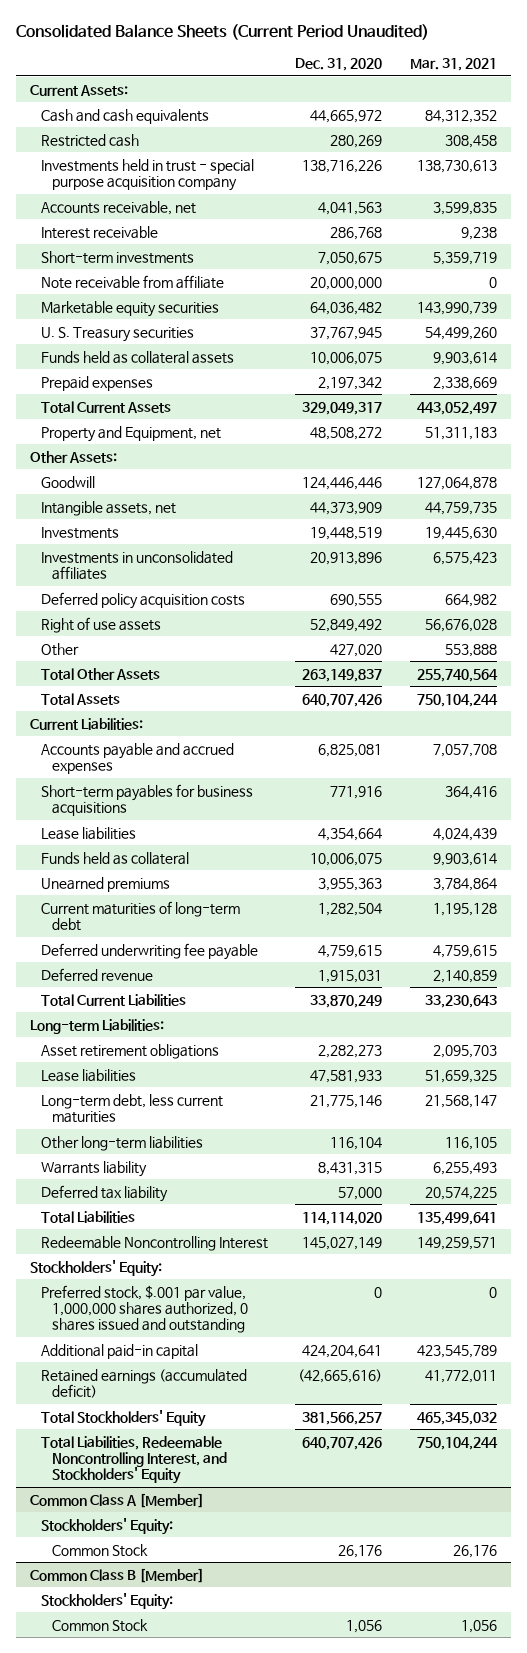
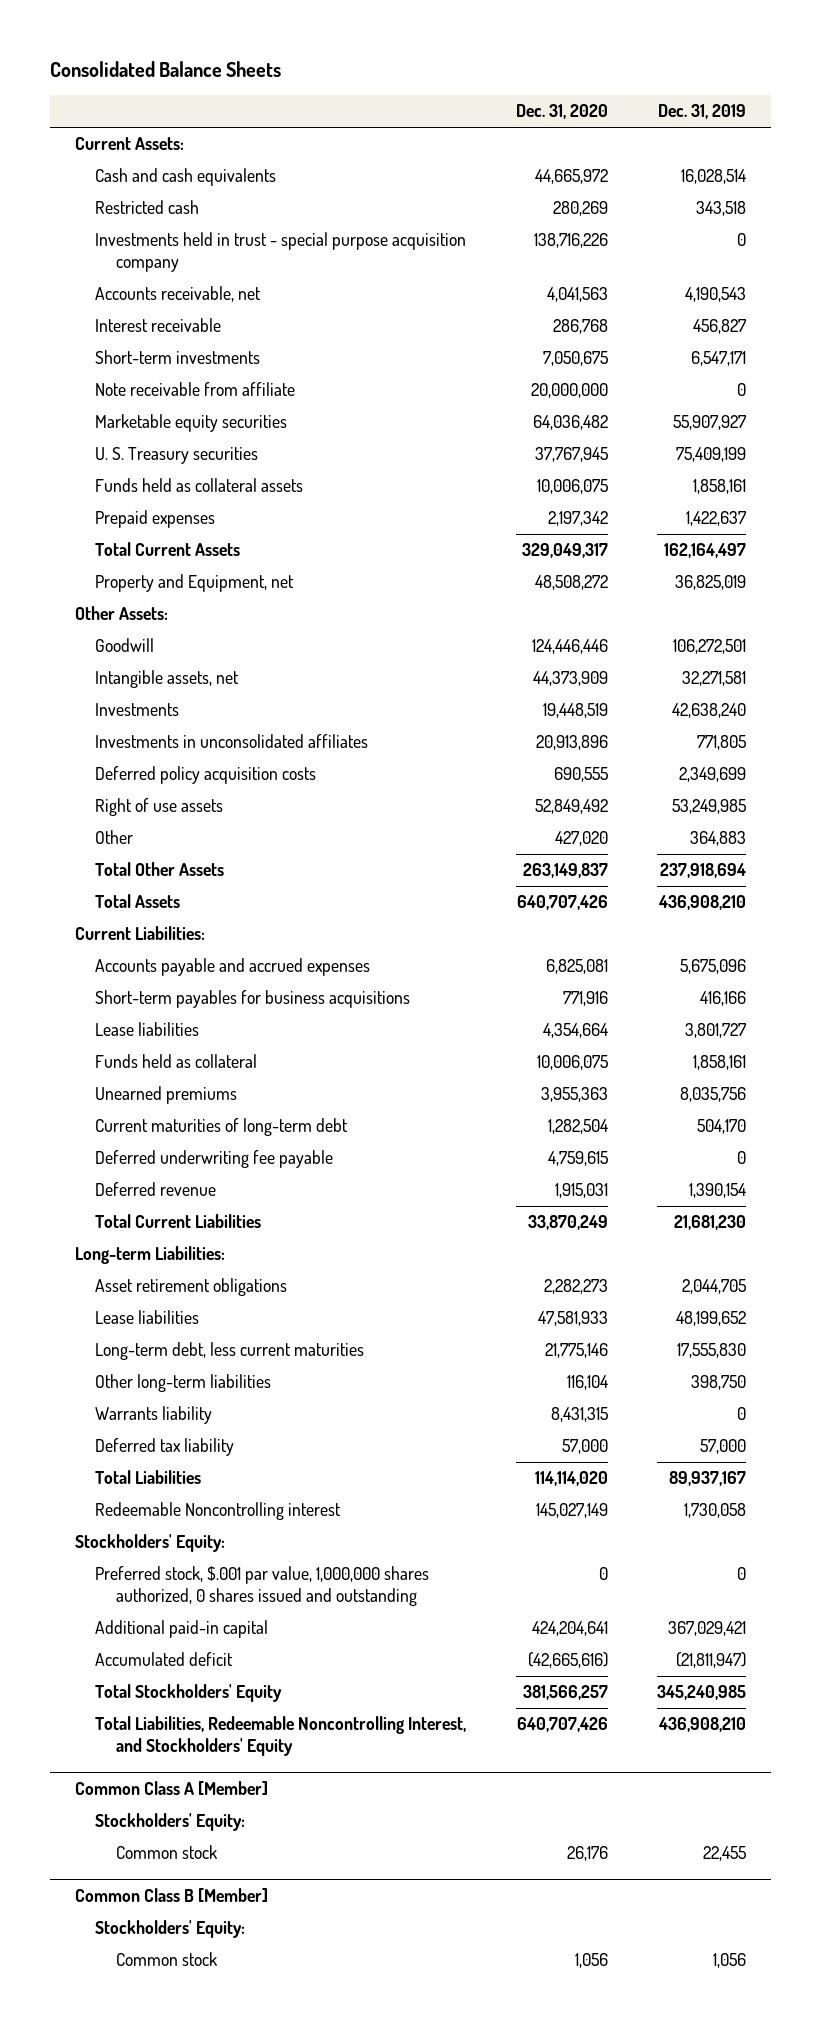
[15,23,429,40] Consolidated Balance Sheets (Current Period Unaudited) -> [50,61,282,78] Consolidated Balance Sheets
[409,58,497,72] Mar. 31, 2021 -> none
none -> [658,104,747,120] Dec. 31, 2019
[41,1235,269,1251] Redeemable Noncontrolling Interest -> [95,1502,342,1521] Redeemable Noncontrolling interest
[41,1368,248,1398] Retained earnings (accumulated deficit) -> [95,1652,234,1667] Accumulated deficit
[52,1543,149,1557] Common Stock -> [115,1845,217,1860] Common stock
[52,1618,149,1632] Common Stock -> [115,1952,217,1967] Common stock

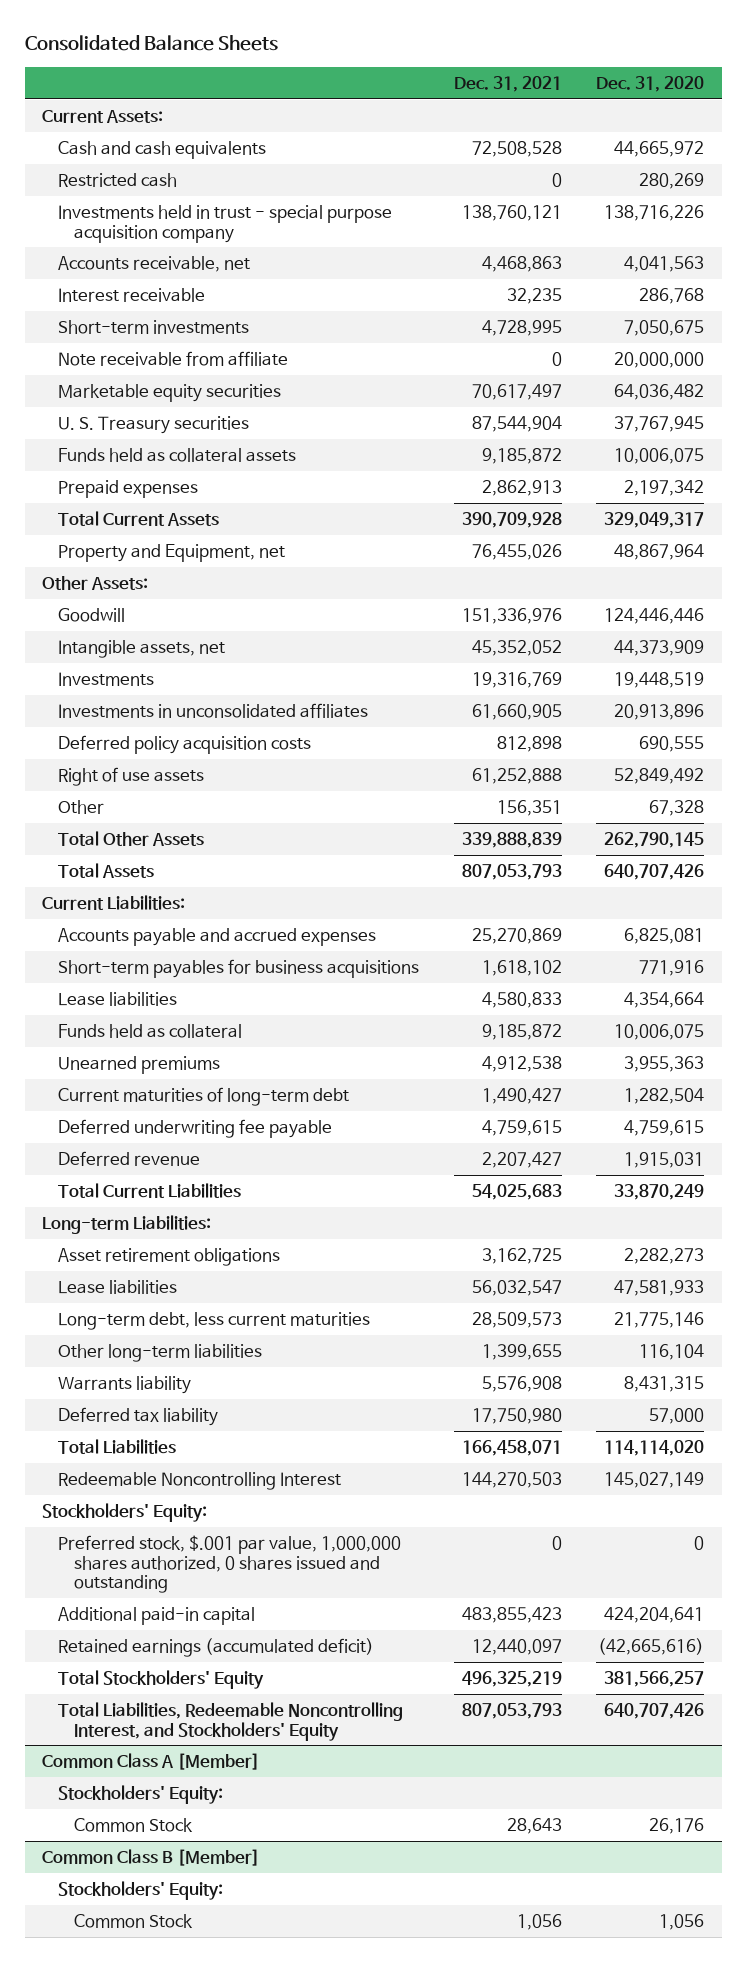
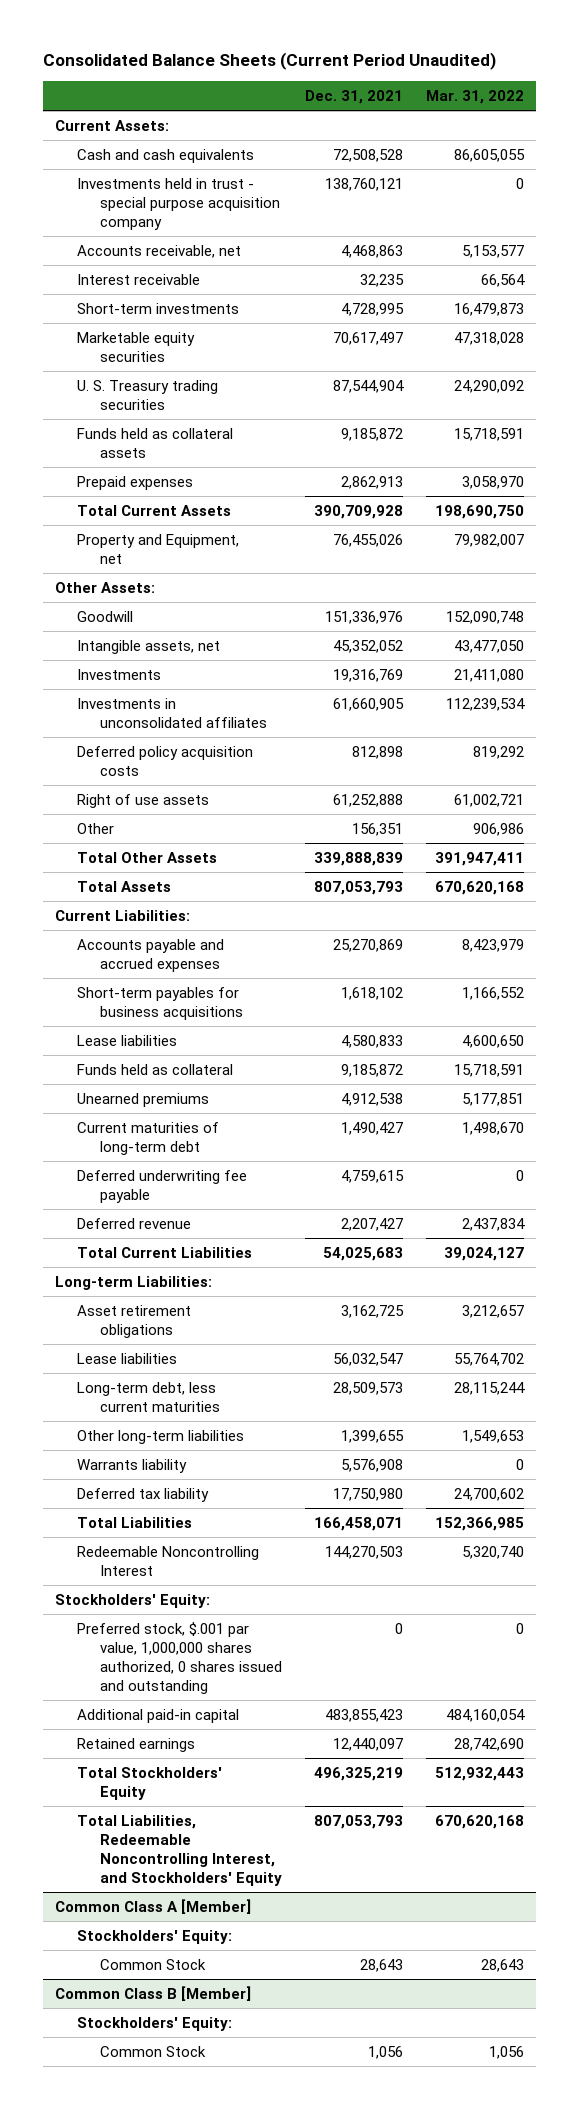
[24,35,278,52] Consolidated Balance Sheets -> [43,52,497,71] Consolidated Balance Sheets (Current Period Unaudited)
[596,75,705,92] Dec. 31, 2020 -> none
none -> [426,89,525,104] Mar. 31, 2022
[57,172,177,187] Restricted cash -> none
[57,350,288,366] Note receivable from affiliate -> none
[57,415,249,434] U. S. Treasury securities -> [77,379,219,410] U. S. Treasury trading securities
[57,1637,374,1657] Retained earnings (accumulated deficit) -> [77,1737,196,1752] Retained earnings

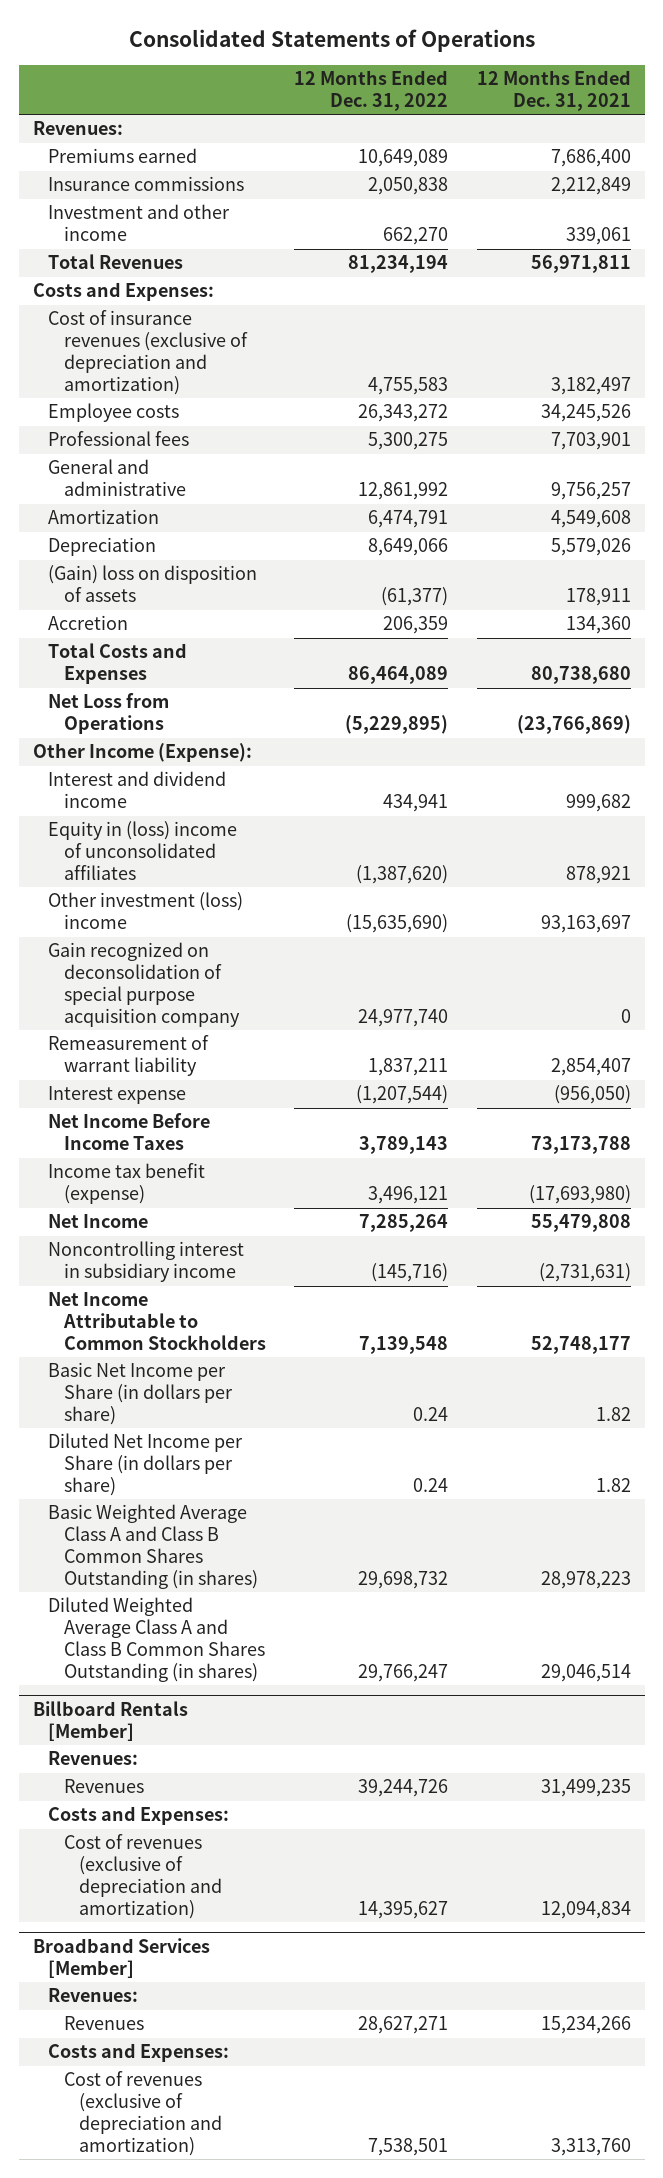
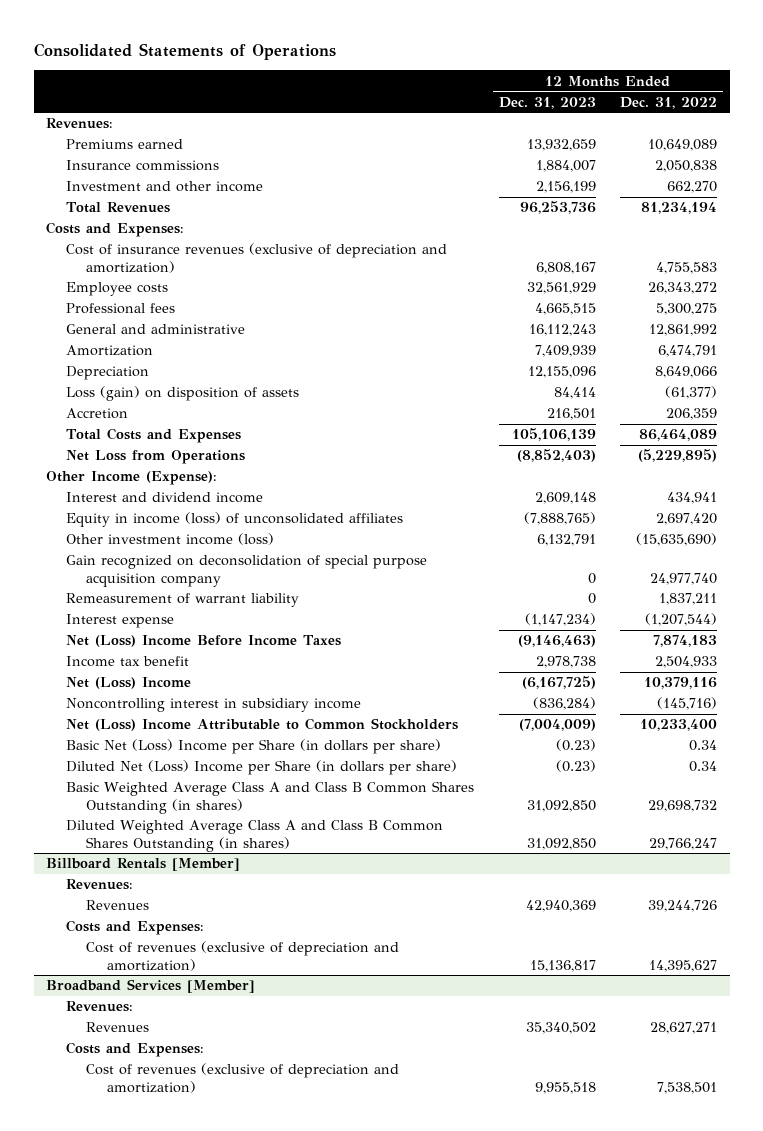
[476,70,631,111] 12 Months Ended Dec. 31, 2021 -> none
none -> [498,96,596,109] Dec. 31, 2023
[48,565,258,603] (Gain) loss on disposition of assets -> [66,386,300,402] Loss (gain) on disposition of assets
[48,821,238,881] Equity in (loss) income of unconsolidated affiliates -> [66,512,404,528] Equity in income (loss) of unconsolidated affiliates
[356,865,449,885] (1,387,620) -> [656,513,718,526] 2,697,420
[48,892,244,930] Other investment (loss) income -> [66,533,275,546] Other investment income (loss)
[48,1113,211,1151] Net Income Before Income Taxes -> [66,635,342,648] Net (Loss) Income Before Income Taxes
[359,1136,449,1155] 3,789,143 -> [653,635,718,648] 7,874,183
[48,1163,206,1205] Income tax benefit (expense) -> [66,656,190,668] Income tax benefit
[368,1186,449,1205] 3,496,121 -> [655,656,718,669] 2,504,933
[48,1214,149,1229] Net Income -> [66,677,192,690] Net (Loss) Income
[359,1214,449,1233] 7,285,264 -> [644,677,718,690] 10,379,116
[48,1292,266,1351] Net Income Attributable to Common Stockholders -> [66,718,459,732] Net (Loss) Income Attributable to Common Stockholders
[359,1336,449,1355] 7,139,548 -> [640,719,718,732] 10,233,400
[48,1362,233,1426] Basic Net Income per Share (in dollars per share) -> [66,739,442,755] Basic Net (Loss) Income per Share (in dollars per share)
[413,1407,449,1422] 0.24 -> [689,740,718,752] 0.34
[48,1433,244,1497] Diluted Net Income per Share (in dollars per share) -> [66,760,458,776] Diluted Net (Loss) Income per Share (in dollars per share)
[413,1478,449,1493] 0.24 -> [689,761,718,773] 0.34

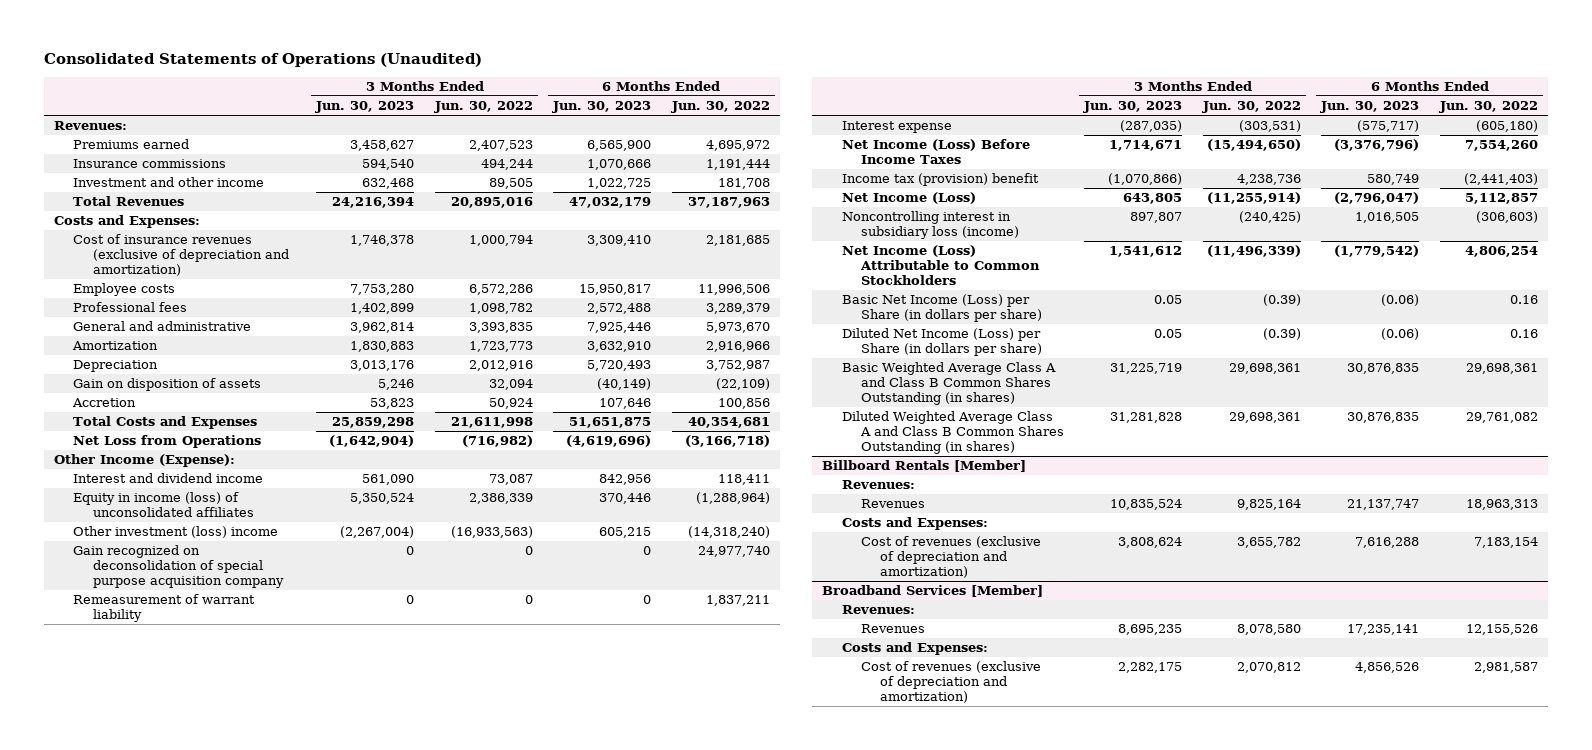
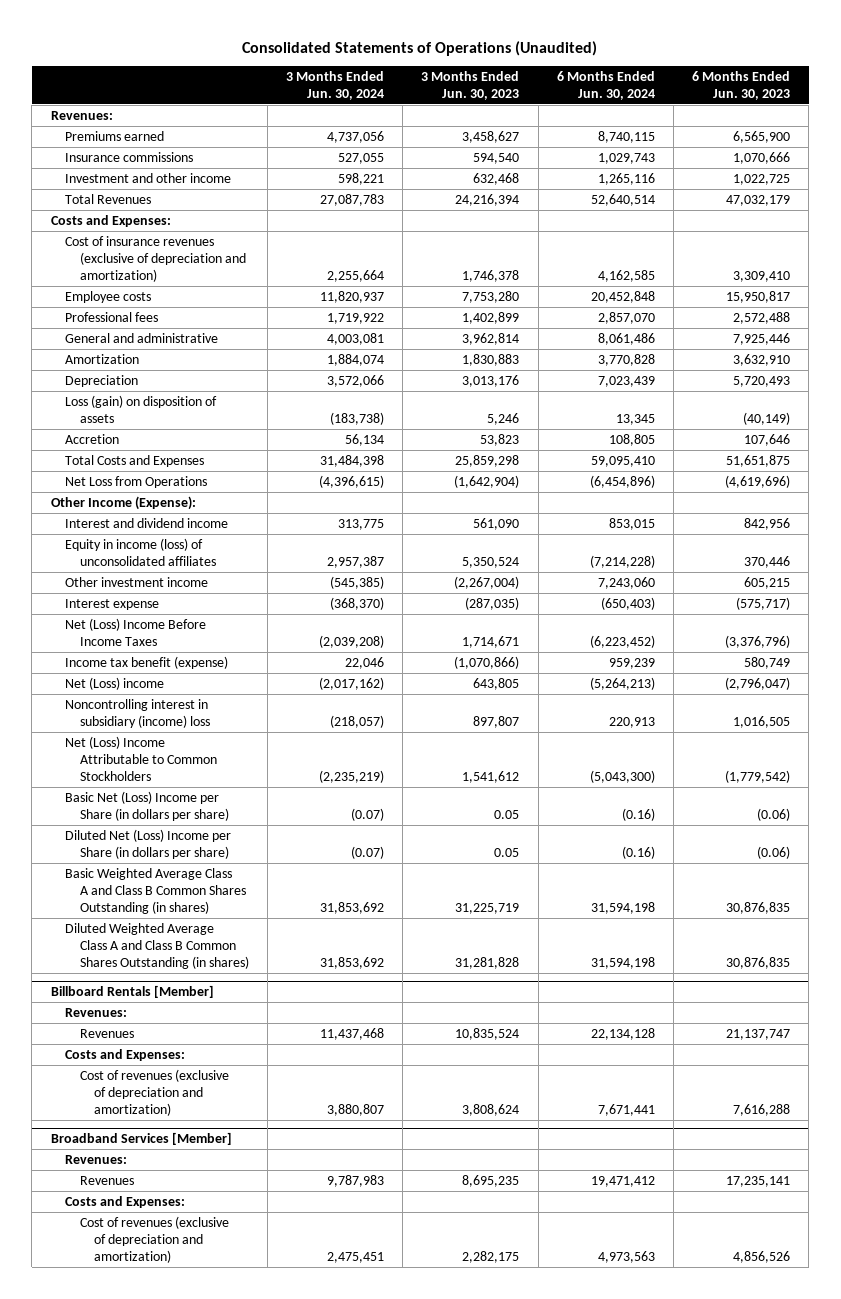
[433,101,533,114] Jun. 30, 2022 -> none
[670,101,770,114] Jun. 30, 2022 -> none
none -> [286,70,385,100] 3 Months Ended Jun. 30, 2024
none -> [556,70,655,100] 6 Months Ended Jun. 30, 2024
[73,378,262,392] Gain on disposition of assets -> [65,394,218,423] Loss (gain) on disposition of assets
[73,545,284,588] Gain recognized on deconsolidation of special purpose acquisition company -> none
[73,594,256,623] Remeasurement of warrant liability -> none
[73,526,279,539] Other investment (loss) income -> [65,576,209,587] Other investment income
[841,139,1030,165] Net Income (Loss) Before Income Taxes -> [65,617,207,646] Net (Loss) Income Before Income Taxes
[841,173,1039,187] Income tax (provision) benefit -> [65,655,229,669] Income tax benefit (expense)
[841,192,976,205] Net Income (Loss) -> [65,676,165,690] Net (Loss) income
[841,211,1020,240] Noncontrolling interest in subsidiary loss (income) -> [65,698,210,728] Noncontrolling interest in subsidiary (income) loss
[841,245,1041,285] Net Income (Loss) Attributable to Common Stockholders -> [65,735,217,781] Net (Loss) Income Attributable to Common Stockholders
[841,294,1043,323] Basic Net Income (Loss) per Share (in dollars per share) -> [65,790,229,821] Basic Net (Loss) Income per Share (in dollars per share)
[841,328,1043,357] Diluted Net Income (Loss) per Share (in dollars per share) -> [65,828,232,859] Diluted Net (Loss) Income per Share (in dollars per share)

